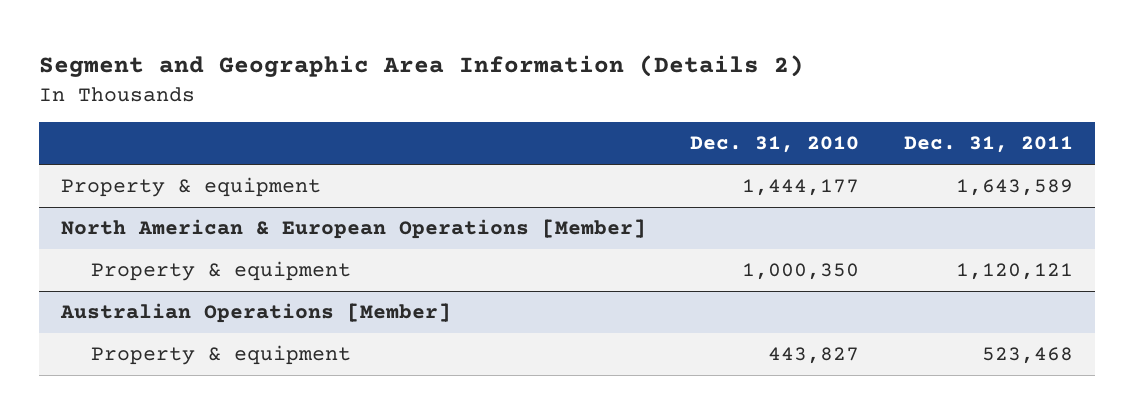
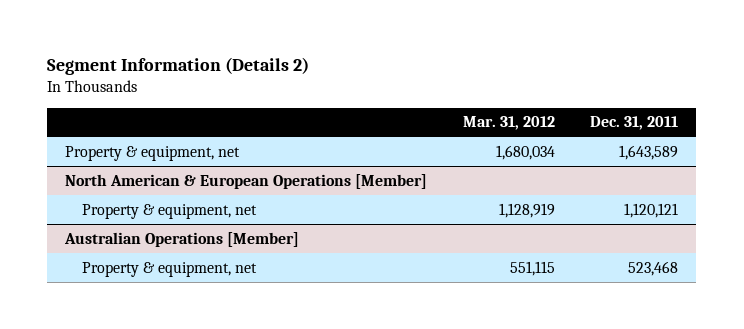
[38,55,804,78] Segment and Geographic Area Information (Details 2) -> [47,57,310,76] Segment Information (Details 2)
[690,136,860,154] Dec. 31, 2010 -> none
none -> [462,116,555,131] Mar. 31, 2012
[60,177,321,198] Property & equipment -> [65,145,241,161] Property & equipment, net
[91,261,352,282] Property & equipment -> [81,203,257,219] Property & equipment, net
[91,345,352,366] Property & equipment -> [81,261,257,277] Property & equipment, net

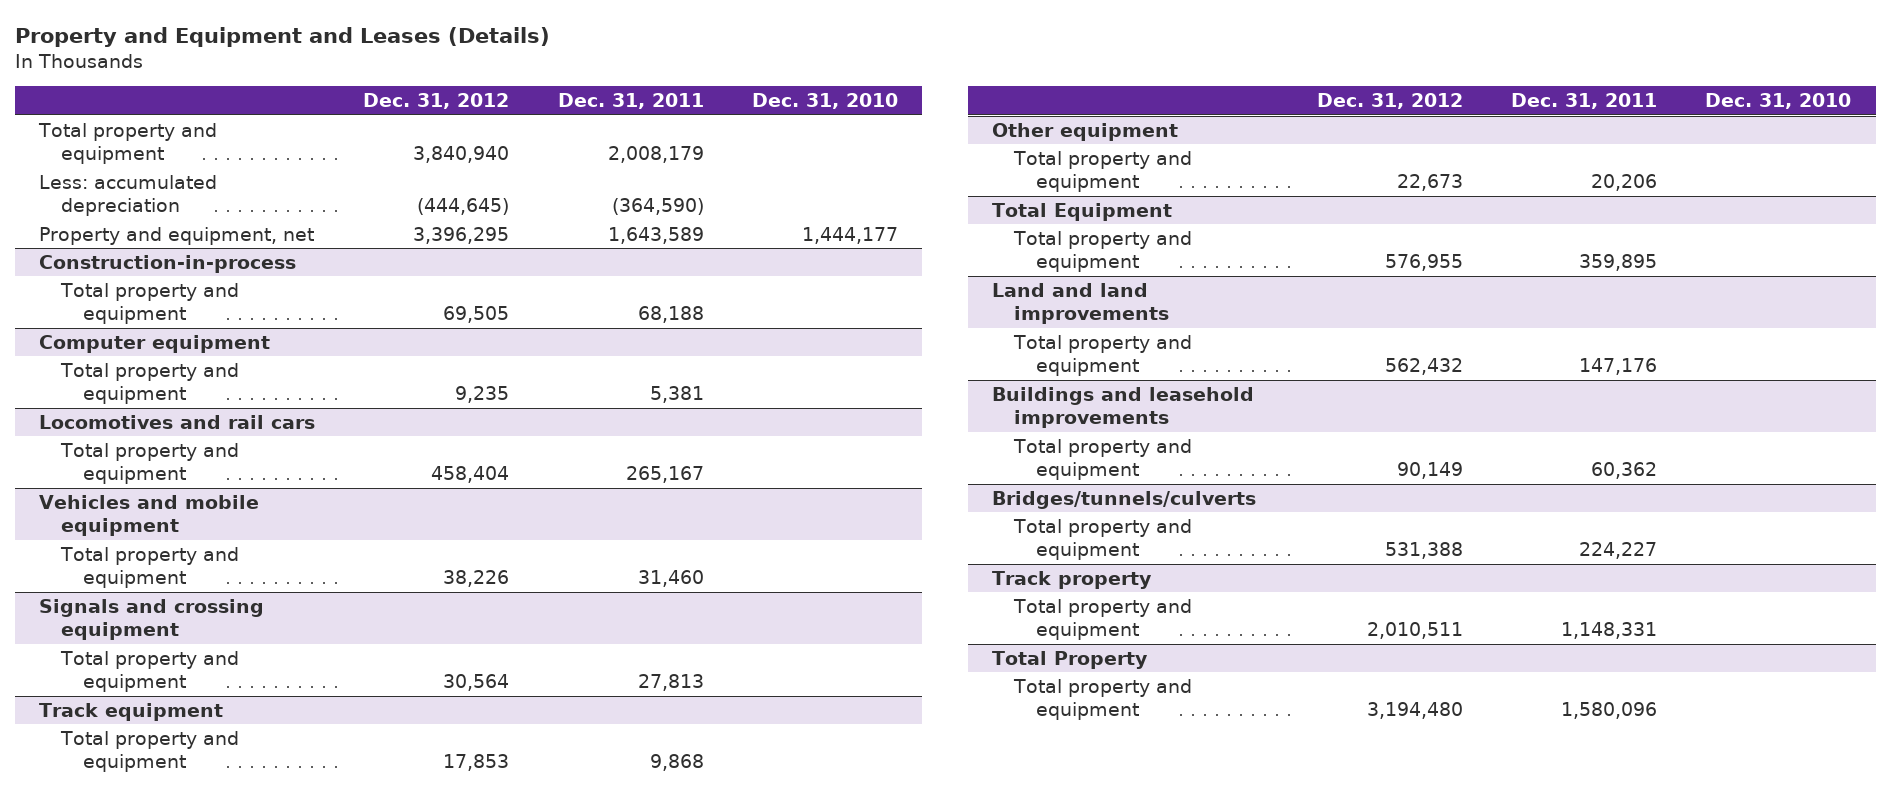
[47,57,310,76] Segment Information (Details 2) -> [14,27,550,48] Property and Equipment and Leases (Details)
[462,116,555,131] Mar. 31, 2012 -> none
none -> [363,93,510,110] Dec. 31, 2012
none -> [752,93,899,110] Dec. 31, 2010
[65,173,428,189] North American & European Operations [Member] -> none
[81,203,257,219] Property & equipment, net -> none
[64,231,300,247] Australian Operations [Member] -> none
[81,261,257,277] Property & equipment, net -> none
none -> [38,122,218,165] Total property and equipment
none -> [39,174,218,217] Less: accumulated depreciation
[65,145,241,161] Property & equipment, net -> [39,226,315,245] Property and equipment, net
none -> [39,254,297,273] Construction-in-process
none -> [59,282,239,325] Total property and equipment
none -> [39,334,271,353] Computer equipment
none -> [59,362,239,405] Total property and equipment
none -> [39,414,316,429] Locomotives and rail cars
none -> [59,442,239,485] Total property and equipment
none -> [39,494,260,537] Vehicles and mobile equipment
none -> [59,546,239,589] Total property and equipment
none -> [39,598,265,641] Signals and crossing equipment
none -> [59,650,239,693] Total property and equipment
none -> [39,702,224,721] Track equipment
none -> [59,730,239,773] Total property and equipment
none -> [992,122,1179,141] Other equipment
none -> [1013,150,1193,193] Total property and equipment
none -> [992,202,1173,221] Total Equipment
none -> [1013,230,1193,273] Total property and equipment
none -> [992,282,1170,325] Land and land improvements
none -> [1013,334,1193,377] Total property and equipment
none -> [992,386,1255,429] Buildings and leasehold improvements
none -> [1013,438,1193,481] Total property and equipment
none -> [992,490,1257,509] Bridges/tunnels/culverts
none -> [1013,518,1193,561] Total property and equipment
none -> [992,570,1153,589] Track property
none -> [1013,598,1193,641] Total property and equipment
none -> [992,650,1149,669] Total Property
none -> [1013,678,1193,721] Total property and equipment

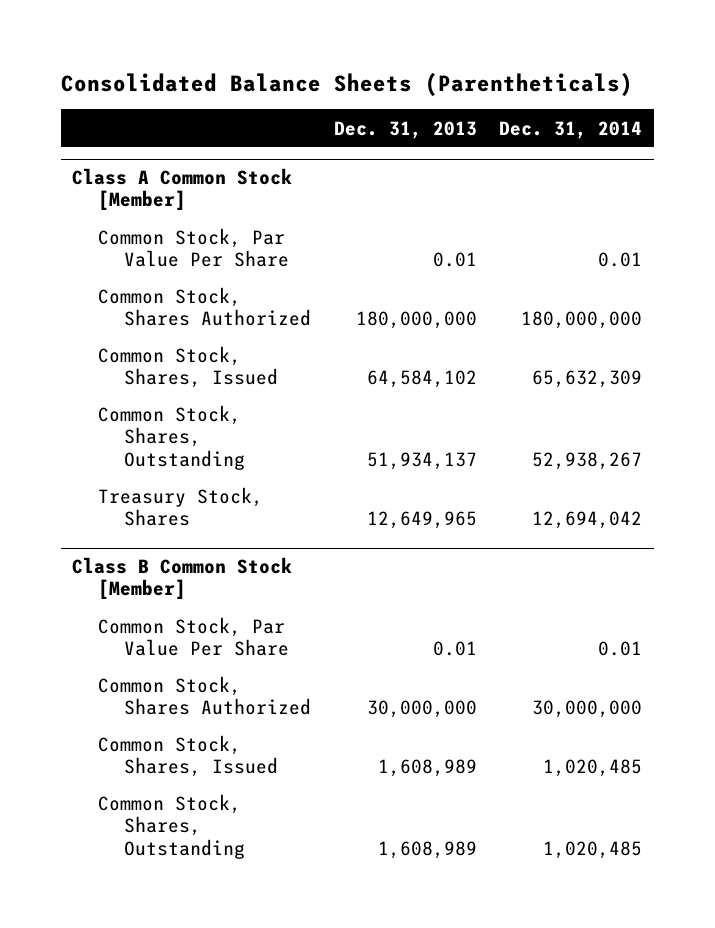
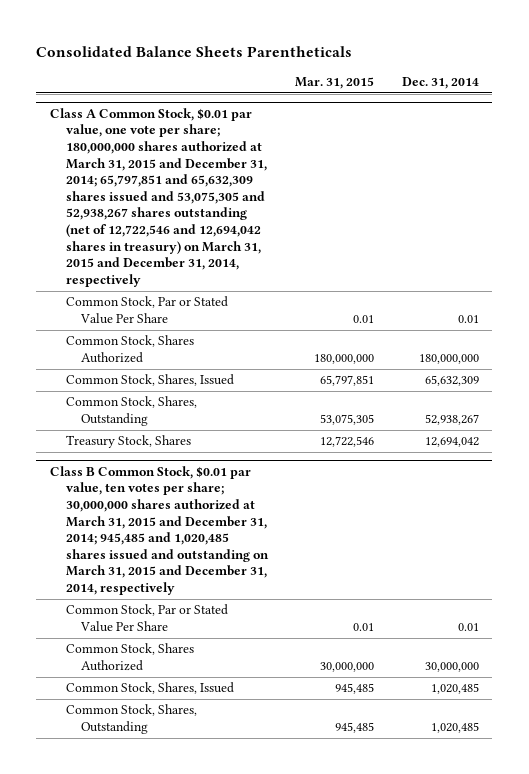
[61,72,634,96] Consolidated Balance Sheets (Parentheticals) -> [36,46,353,58] Consolidated Balance Sheets Parentheticals
[333,120,477,139] Dec. 31, 2013 -> none
none -> [295,77,375,90] Mar. 31, 2015
[72,168,293,211] Class A Common Stock [Member] -> [50,107,267,287] Class A Common Stock, $0.01 par value, one vote per share; 180,000,000 shares authorized at March 31, 2015 and December 31, 2014; 65,797,851 and 65,632,309 shares issued and 53,075,305 and 52,938,267 shares outstanding (net of 12,722,546 and 12,694,042 shares in treasury) on March 31, 2015 and December 31, 2014, respectively
[98,228,290,268] Common Stock, Par Value Per Share -> [65,296,228,325] Common Stock, Par or Stated Value Per Share
[72,557,293,600] Class B Common Stock [Member] -> [50,465,269,596] Class B Common Stock, $0.01 par value, ten votes per share; 30,000,000 shares authorized at March 31, 2015 and December 31, 2014; 945,485 and 1,020,485 shares issued and outstanding on March 31, 2015 and December 31, 2014, respectively
[98,617,290,657] Common Stock, Par Value Per Share -> [65,604,228,633] Common Stock, Par or Stated Value Per Share

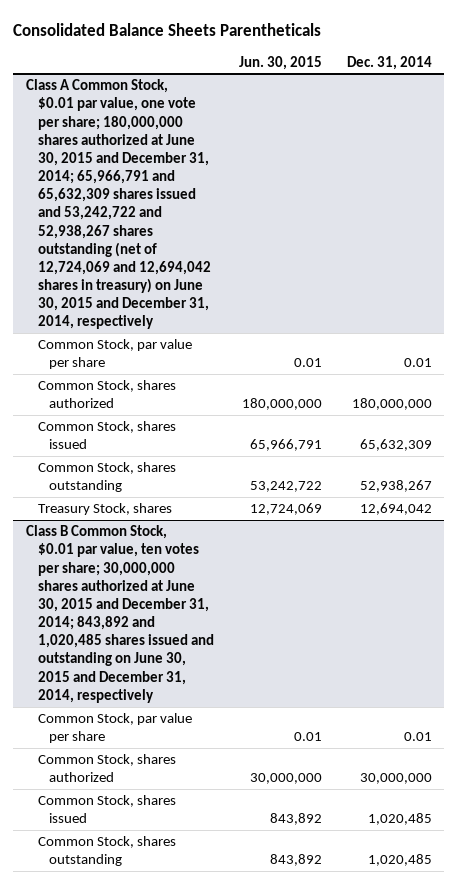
[295,77,375,90] Mar. 31, 2015 -> none
none -> [238,55,322,70] Jun. 30, 2015
[50,107,267,287] Class A Common Stock, $0.01 par value, one vote per share; 180,000,000 shares authorized at March 31, 2015 and December 31, 2014; 65,797,851 and 65,632,309 shares issued and 53,075,305 and 52,938,267 shares outstanding (net of 12,722,546 and 12,694,042 shares in treasury) on March 31, 2015 and December 31, 2014, respectively -> [25,79,211,330] Class A Common Stock, $0.01 par value, one vote per share; 180,000,000 shares authorized at June 30, 2015 and December 31, 2014; 65,966,791 and 65,632,309 shares issued and 53,242,722 and 52,938,267 shares outstanding (net of 12,724,069 and 12,694,042 shares in treasury) on June 30, 2015 and December 31, 2014, respectively
[65,296,228,325] Common Stock, Par or Stated Value Per Share -> [37,339,192,370] Common Stock, par value per share
[65,335,194,364] Common Stock, Shares Authorized -> [37,380,176,409] Common Stock, shares authorized
[65,374,234,387] Common Stock, Shares, Issued -> [37,421,176,450] Common Stock, shares issued
[65,396,197,427] Common Stock, Shares, Outstanding -> [37,462,176,493] Common Stock, shares outstanding
[65,435,191,449] Treasury Stock, Shares -> [37,503,172,516] Treasury Stock, shares
[50,465,269,596] Class B Common Stock, $0.01 par value, ten votes per share; 30,000,000 shares authorized at March 31, 2015 and December 31, 2014; 945,485 and 1,020,485 shares issued and outstanding on March 31, 2015 and December 31, 2014, respectively -> [25,525,214,703] Class B Common Stock, $0.01 par value, ten votes per share; 30,000,000 shares authorized at June 30, 2015 and December 31, 2014; 843,892 and 1,020,485 shares issued and outstanding on June 30, 2015 and December 31, 2014, respectively
[65,604,228,633] Common Stock, Par or Stated Value Per Share -> [37,713,192,744] Common Stock, par value per share
[65,643,194,672] Common Stock, Shares Authorized -> [37,754,176,783] Common Stock, shares authorized
[65,682,234,695] Common Stock, Shares, Issued -> [37,795,176,824] Common Stock, shares issued
[65,704,197,735] Common Stock, Shares, Outstanding -> [37,836,176,867] Common Stock, shares outstanding

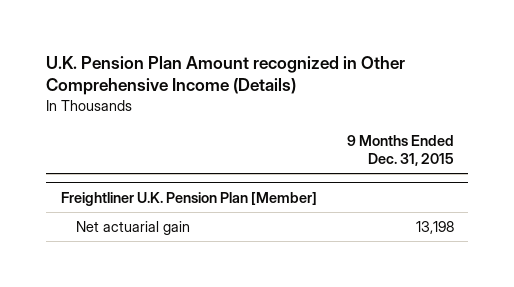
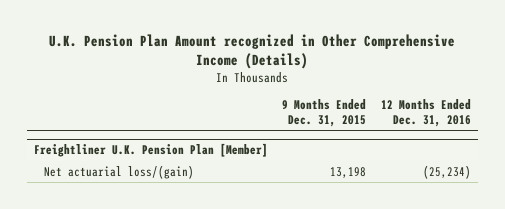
none -> [380,99,471,128] 12 Months Ended Dec. 31, 2016
[76,220,191,235] Net actuarial gain -> [43,164,194,179] Net actuarial loss/(gain)

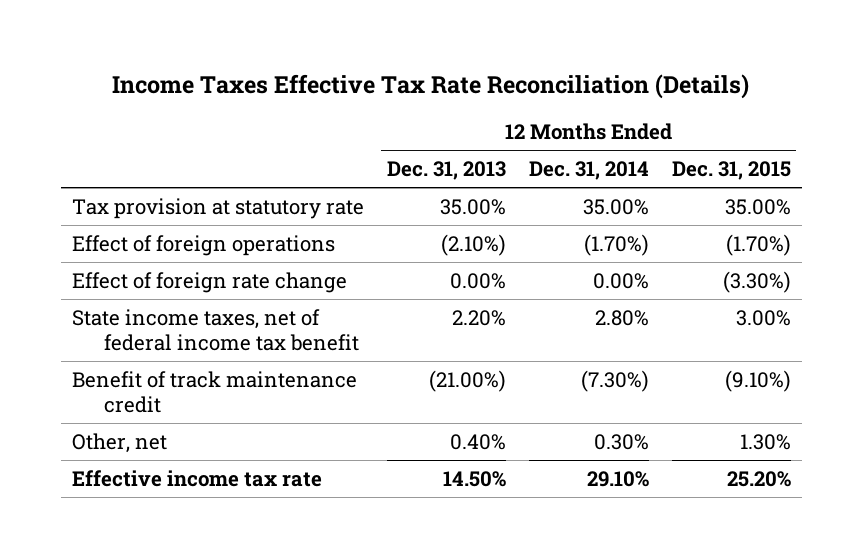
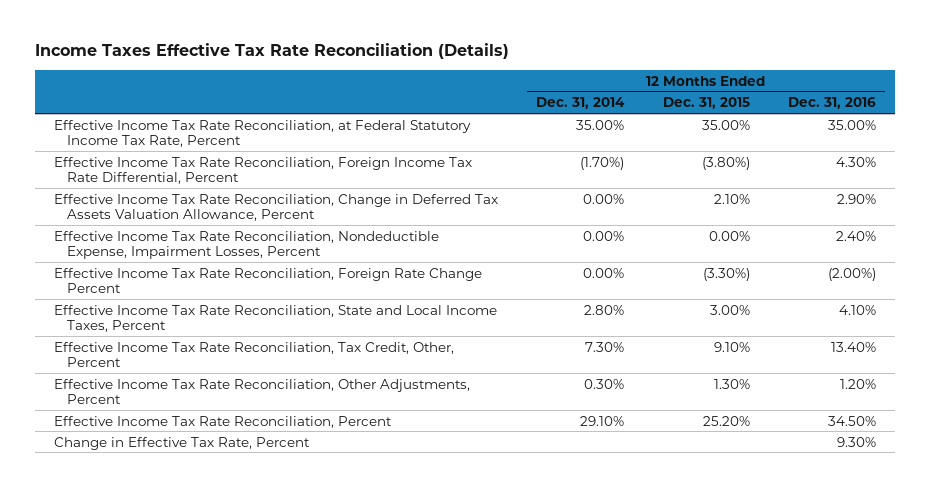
[387,161,507,181] Dec. 31, 2013 -> none
none -> [787,97,876,110] Dec. 31, 2016
[72,234,336,256] Effect of foreign operations -> none
[72,370,358,414] Benefit of track maintenance credit -> none
[72,197,365,219] Tax provision at statutory rate -> [54,119,472,148] Effective Income Tax Rate Reconciliation, at Federal Statutory Income Tax Rate, Percent
none -> [54,156,473,185] Effective Income Tax Rate Reconciliation, Foreign Income Tax Rate Differential, Percent
none -> [54,193,499,222] Effective Income Tax Rate Reconciliation, Change in Deferred Tax Assets Valuation Allowance, Percent
none -> [54,230,440,260] Effective Income Tax Rate Reconciliation, Nondeductible Expense, Impairment Losses, Percent
[72,271,348,293] Effect of foreign rate change -> [54,267,483,294] Effective Income Tax Rate Reconciliation, Foreign Rate Change Percent
[72,308,360,352] State income taxes, net of federal income tax benefit -> [54,304,498,333] Effective Income Tax Rate Reconciliation, State and Local Income Taxes, Percent
none -> [54,341,455,368] Effective Income Tax Rate Reconciliation, Tax Credit, Other, Percent
[72,432,168,453] Other, net -> [54,378,471,405] Effective Income Tax Rate Reconciliation, Other Adjustments, Percent
[72,469,323,487] Effective income tax rate -> [54,415,393,428] Effective Income Tax Rate Reconciliation, Percent
none -> [54,436,311,450] Change in Effective Tax Rate, Percent

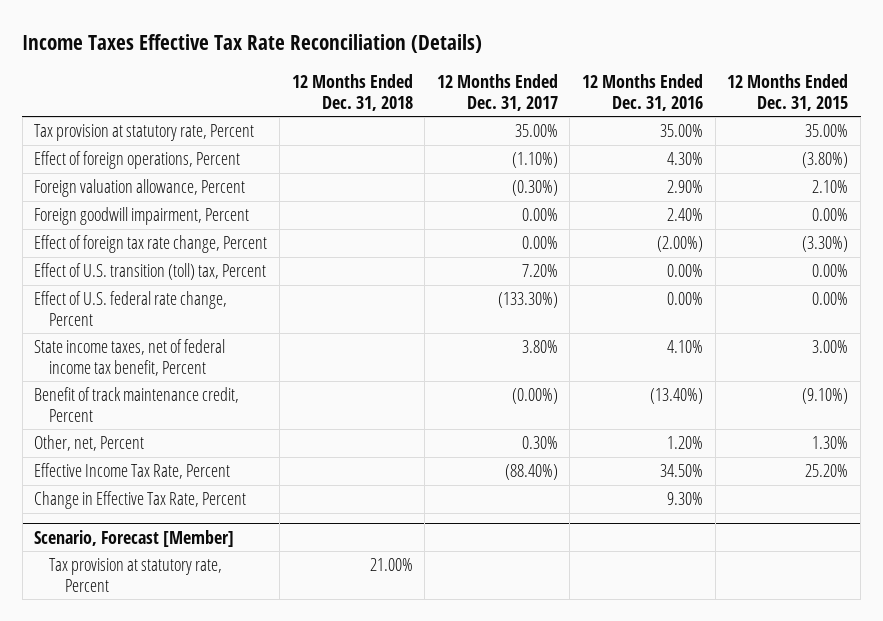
[536,97,626,110] Dec. 31, 2014 -> none
none -> [291,74,413,111] 12 Months Ended Dec. 31, 2018
none -> [436,74,558,111] 12 Months Ended Dec. 31, 2017
[54,341,455,368] Effective Income Tax Rate Reconciliation, Tax Credit, Other, Percent -> none
[54,119,472,148] Effective Income Tax Rate Reconciliation, at Federal Statutory Income Tax Rate, Percent -> [34,124,255,142] Tax provision at statutory rate, Percent
[54,156,473,185] Effective Income Tax Rate Reconciliation, Foreign Income Tax Rate Differential, Percent -> [34,151,241,170] Effect of foreign operations, Percent
[54,193,499,222] Effective Income Tax Rate Reconciliation, Change in Deferred Tax Assets Valuation Allowance, Percent -> [34,179,246,198] Foreign valuation allowance, Percent
[54,230,440,260] Effective Income Tax Rate Reconciliation, Nondeductible Expense, Impairment Losses, Percent -> [34,207,250,226] Foreign goodwill impairment, Percent
[54,267,483,294] Effective Income Tax Rate Reconciliation, Foreign Rate Change Percent -> [34,235,268,254] Effect of foreign tax rate change, Percent
none -> [34,263,267,281] Effect of U.S. transition (toll) tax, Percent
none -> [34,291,228,326] Effect of U.S. federal rate change, Percent
[54,304,498,333] Effective Income Tax Rate Reconciliation, State and Local Income Taxes, Percent -> [34,339,226,376] State income taxes, net of federal income tax benefit, Percent
none -> [34,387,240,422] Benefit of track maintenance credit, Percent
[54,378,471,405] Effective Income Tax Rate Reconciliation, Other Adjustments, Percent -> [34,435,145,452] Other, net, Percent
[54,415,393,428] Effective Income Tax Rate Reconciliation, Percent -> [34,463,231,480] Effective Income Tax Rate, Percent
none -> [34,529,235,547] Scenario, Forecast [Member]
none -> [49,558,223,592] Tax provision at statutory rate, Percent

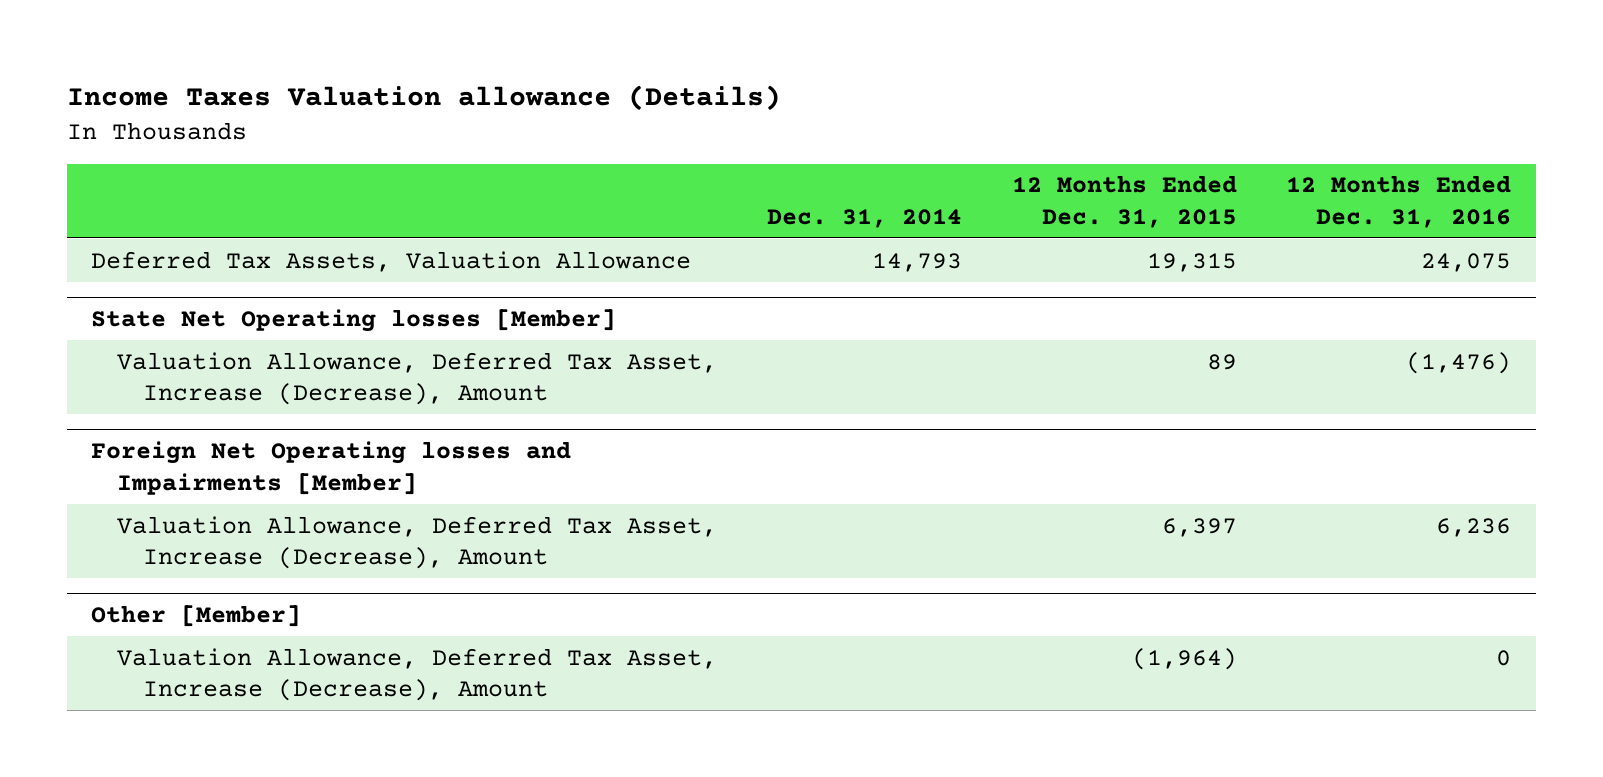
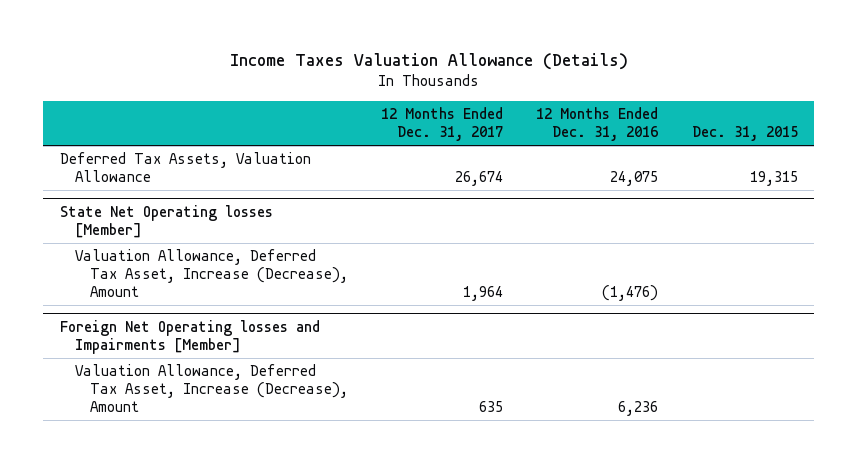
[66,85,781,112] Income Taxes Valuation allowance (Details) -> [229,53,628,71] Income Taxes Valuation Allowance (Details)
[766,208,962,228] Dec. 31, 2014 -> none
[1011,175,1237,228] 12 Months Ended Dec. 31, 2015 -> none
none -> [380,107,503,142] 12 Months Ended Dec. 31, 2017
none -> [691,126,798,142] Dec. 31, 2015
[91,605,302,628] Other [Member] -> none
[117,647,718,701] Valuation Allowance, Deferred Tax Asset, Increase (Decrease), Amount -> none

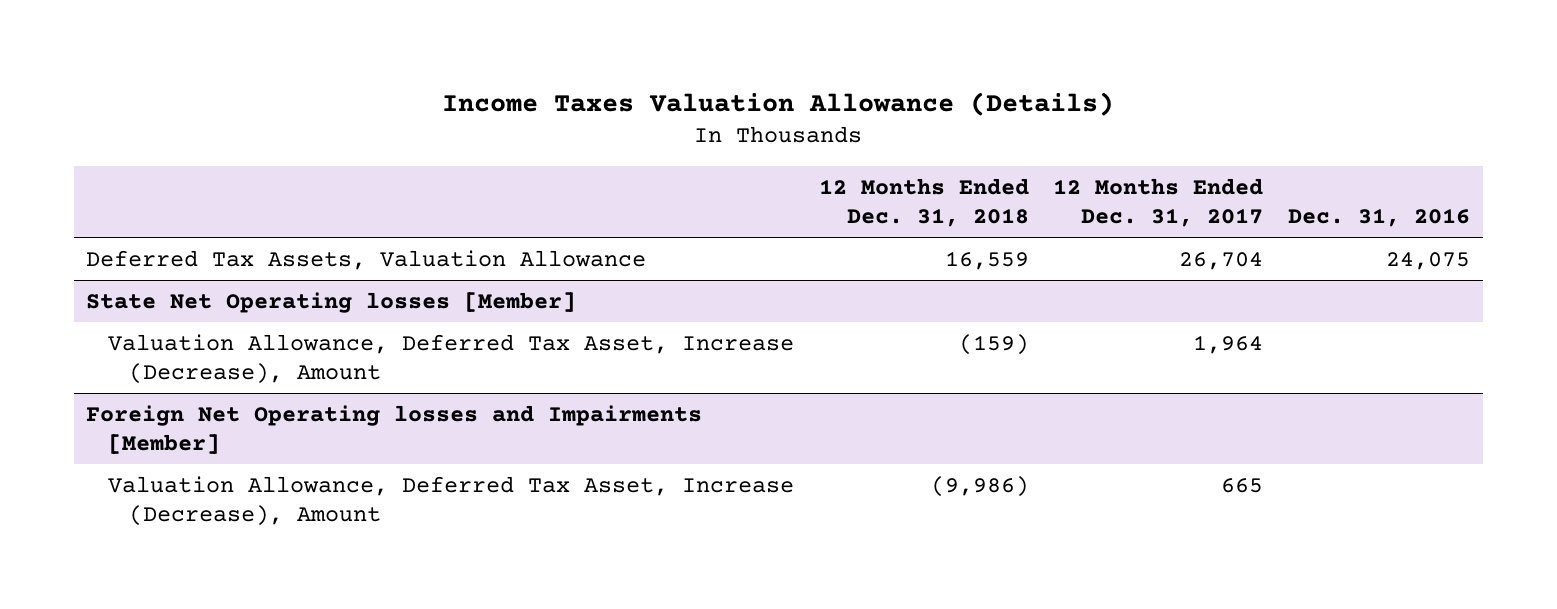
[536,107,659,142] 12 Months Ended Dec. 31, 2016 -> none
[691,126,798,142] Dec. 31, 2015 -> none
none -> [818,177,1029,227] 12 Months Ended Dec. 31, 2018
none -> [1288,207,1471,227] Dec. 31, 2016
[454,171,503,187] 26,674 -> [1179,252,1264,271] 26,704
[478,401,503,413] 635 -> [1221,478,1264,494] 665

